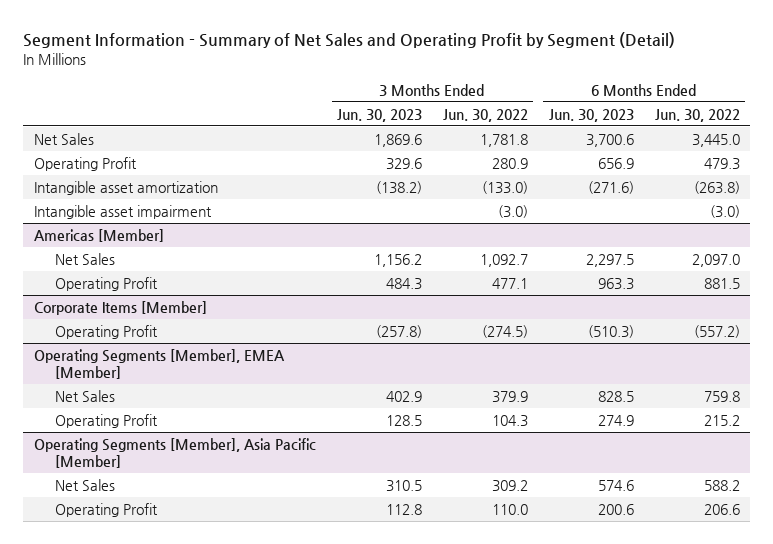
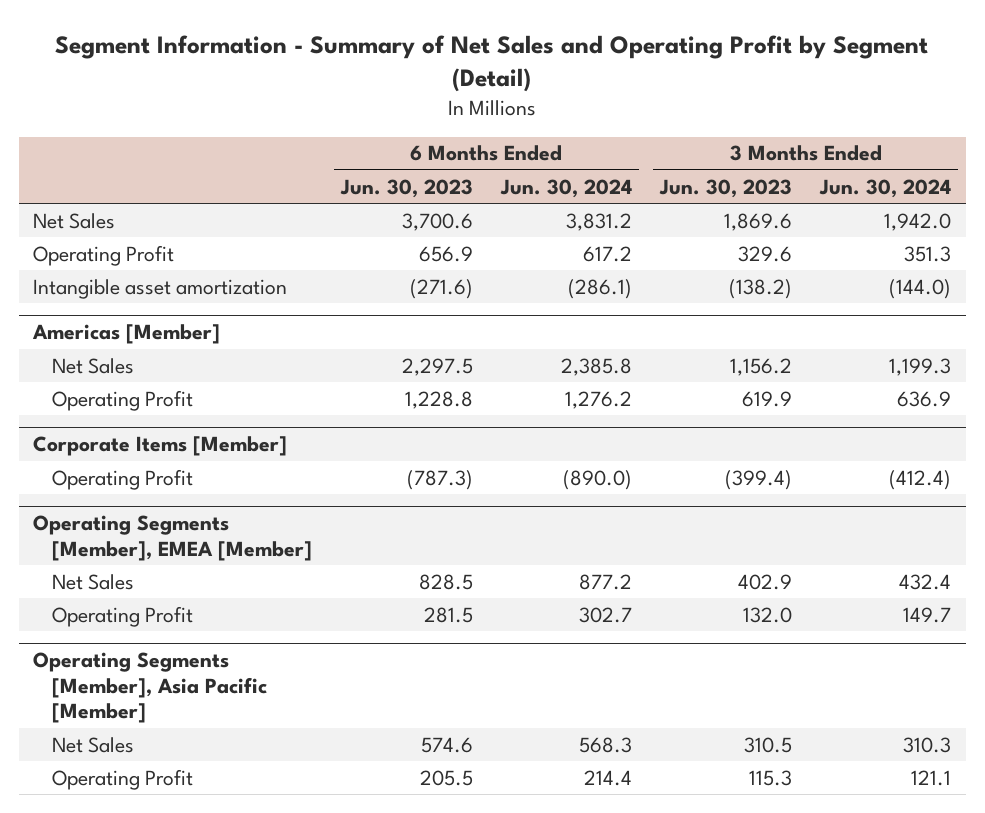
[442,108,528,122] Jun. 30, 2022 -> none
[654,108,740,122] Jun. 30, 2022 -> none
none -> [499,178,632,198] Jun. 30, 2024
none -> [819,178,952,198] Jun. 30, 2024
[33,204,212,219] Intangible asset impairment -> none
[385,277,422,290] 484.3 -> [742,390,793,407] 619.9
[597,277,634,290] 963.3 -> [404,390,473,409] 1,228.8
[375,324,422,338] (257.8) -> [725,469,793,490] (399.4)
[587,324,634,338] (510.3) -> [406,469,473,490] (787.3)
[385,414,422,426] 128.5 -> [743,606,793,623] 132.0
[597,414,634,426] 274.9 -> [423,606,473,623] 281.5
[385,503,422,515] 112.8 -> [749,769,793,786] 115.3
[597,503,634,515] 200.6 -> [419,769,473,786] 205.5

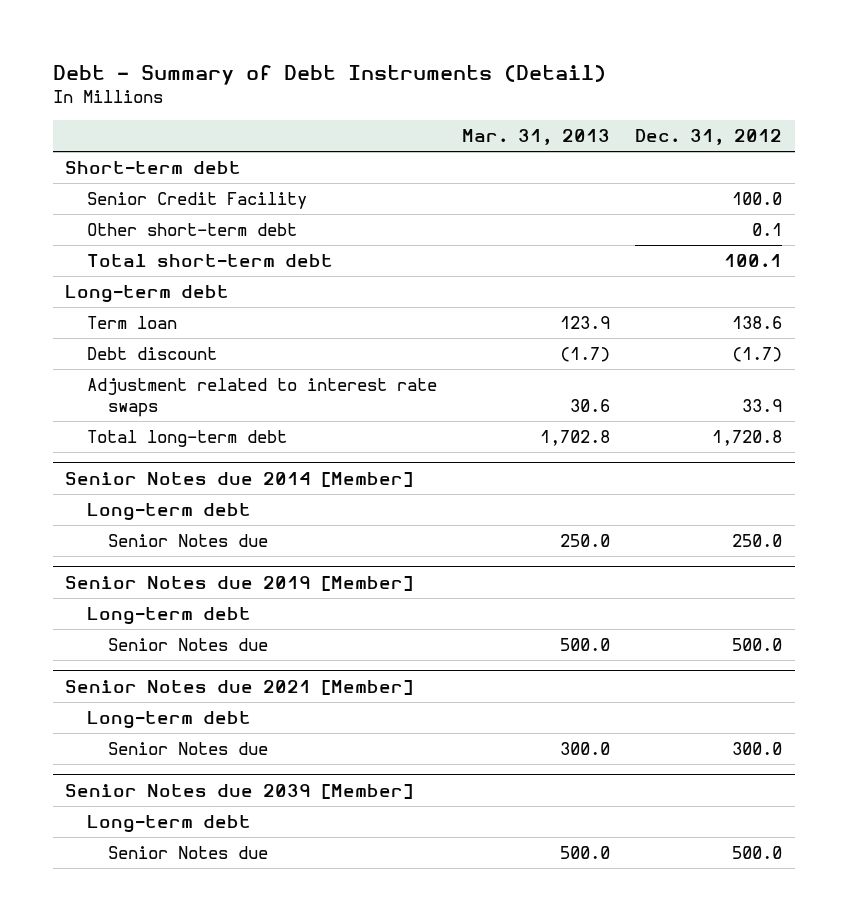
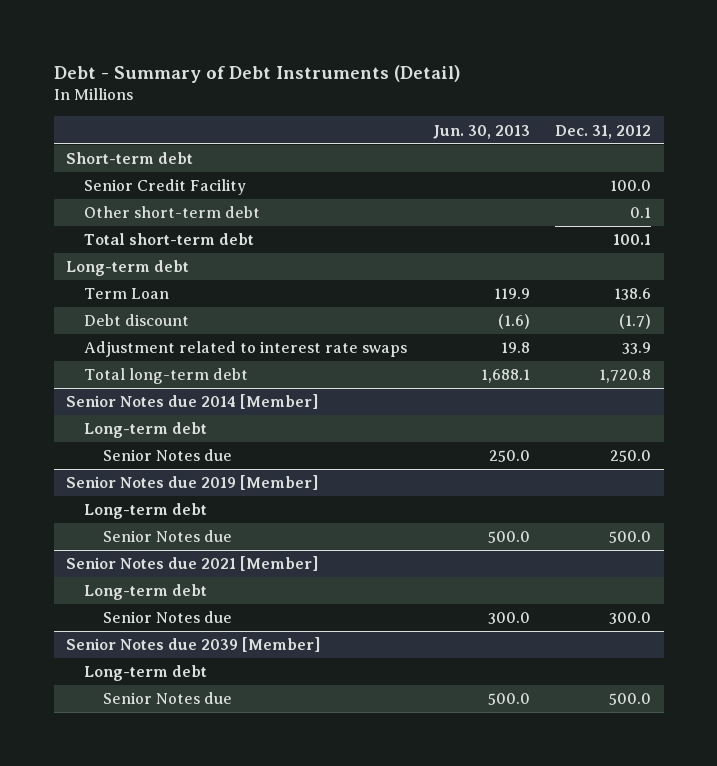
[462,128,611,145] Mar. 31, 2013 -> none
none -> [432,124,530,139] Jun. 30, 2013
[86,316,177,330] Term loan -> [84,288,170,300] Term Loan

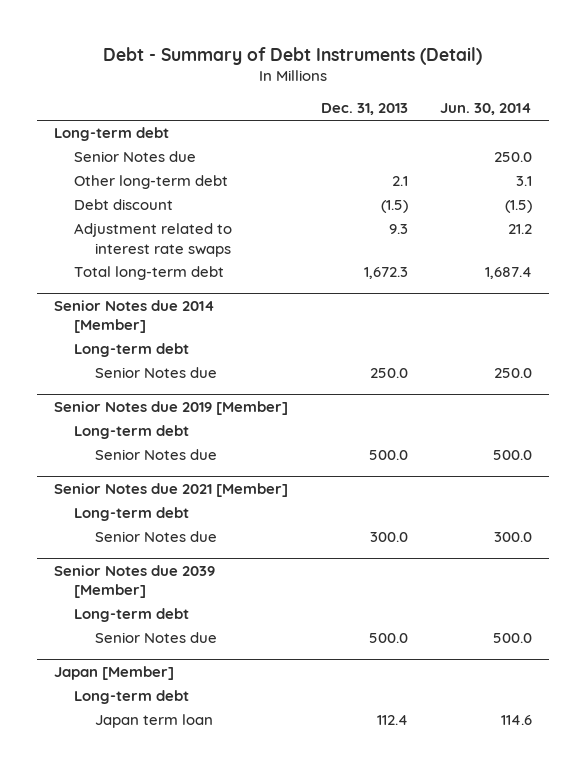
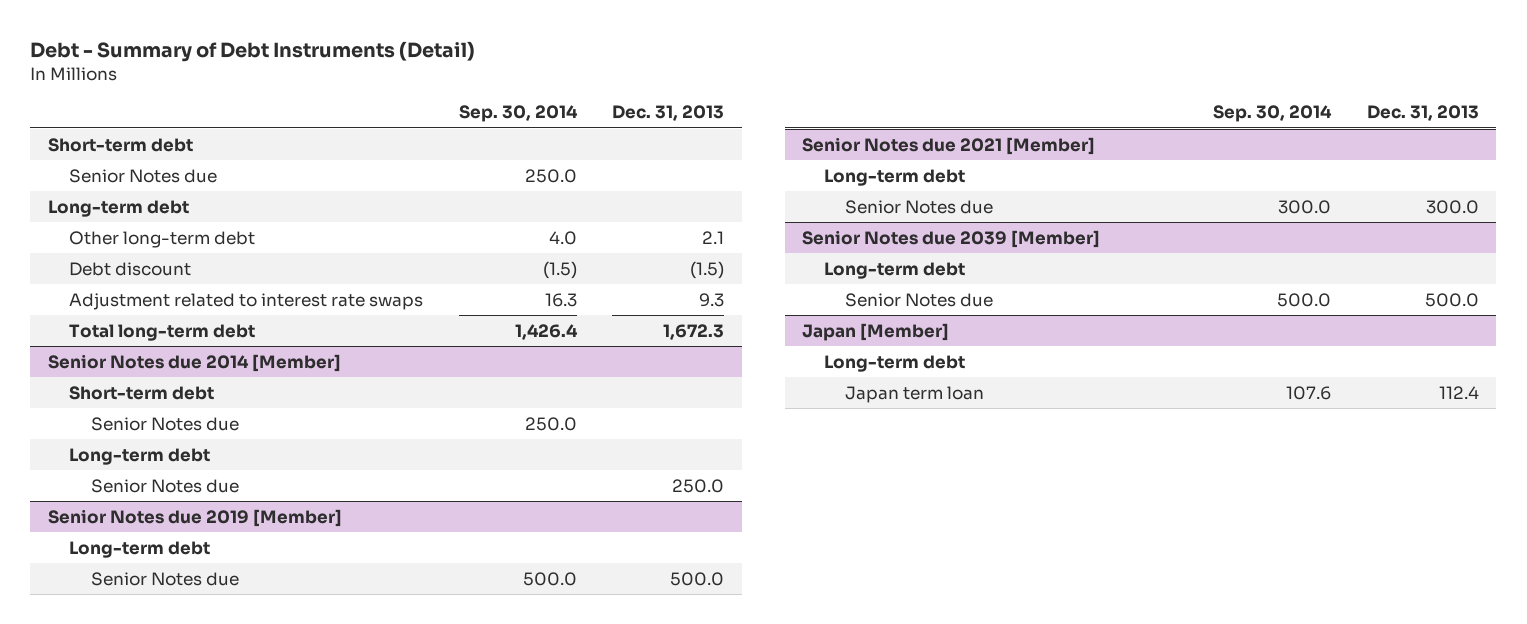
[440,103,533,116] Jun. 30, 2014 -> none
none -> [458,105,578,123] Sep. 30, 2014
none -> [47,137,193,152] Short-term debt
[53,127,169,142] Long-term debt -> [47,199,189,217] Long-term debt
none -> [69,385,215,400] Short-term debt
none -> [90,416,239,431] Senior Notes due

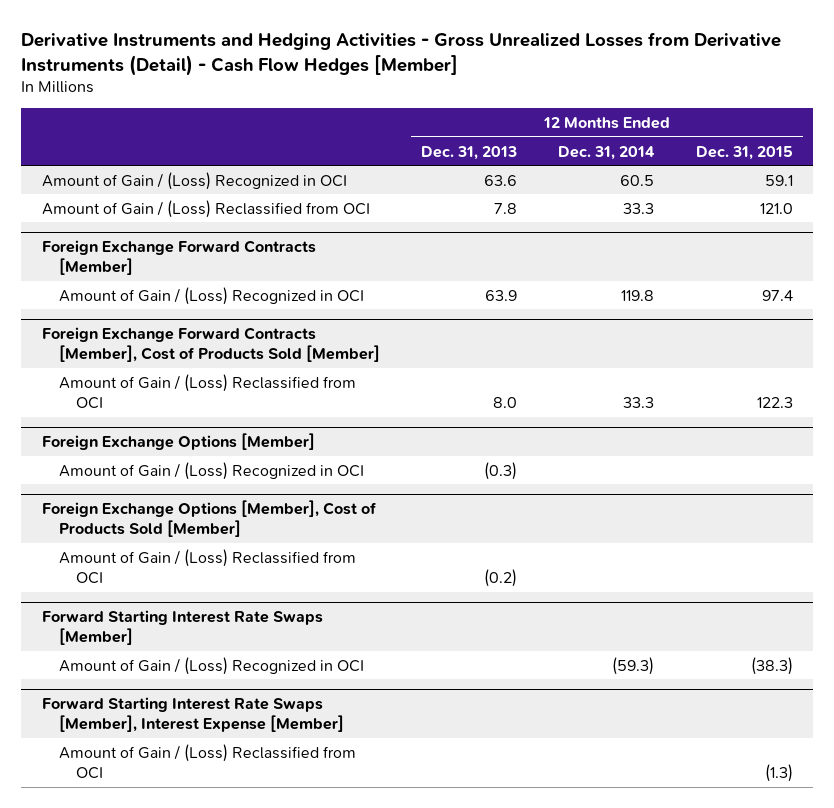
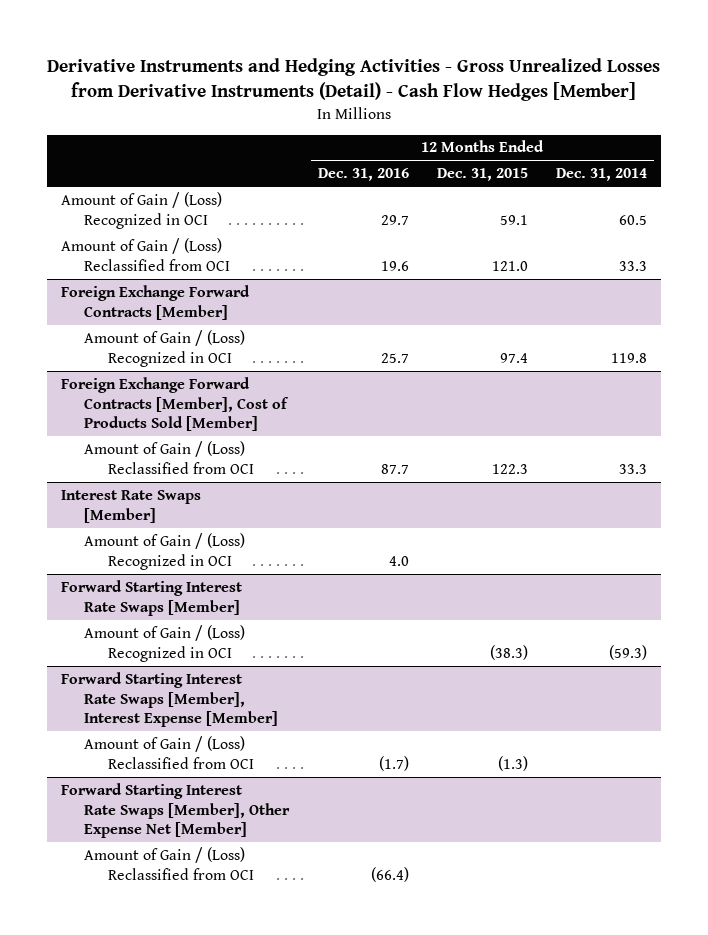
[421,145,518,160] Dec. 31, 2013 -> none
none -> [317,168,409,182] Dec. 31, 2016
[41,432,315,450] Foreign Exchange Options [Member] -> [60,489,201,523] Interest Rate Swaps [Member]
[41,499,377,538] Foreign Exchange Options [Member], Cost of Products Sold [Member] -> none
[58,548,356,585] Amount of Gain / (Loss) Reclassified from OCI -> none
none -> [60,782,291,839] Forward Starting Interest Rate Swaps [Member], Other Expense Net [Member]
none -> [84,846,254,880] Amount of Gain / (Loss) Reclassified from OCI

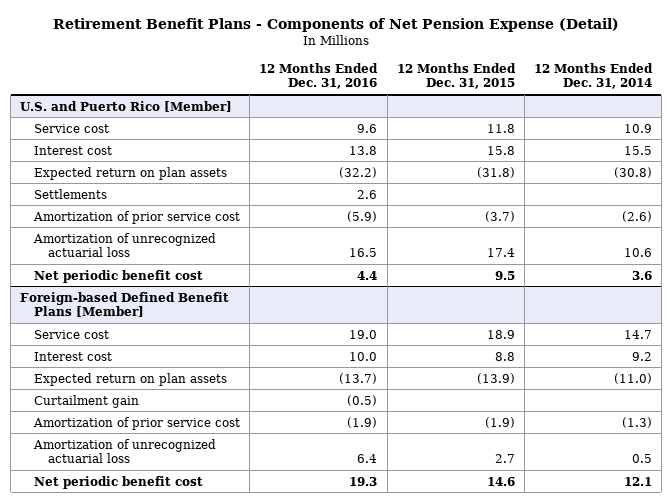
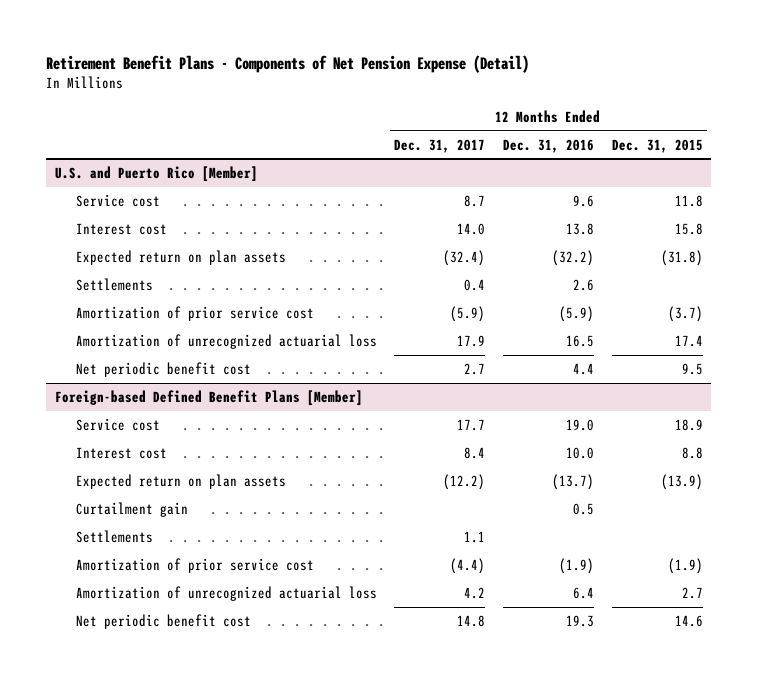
[533,62,653,90] 12 Months Ended Dec. 31, 2014 -> none
none -> [394,138,486,153] Dec. 31, 2017
[347,394,378,406] (0.5) -> [572,502,594,515] 0.5
none -> [75,529,153,543] Settlements

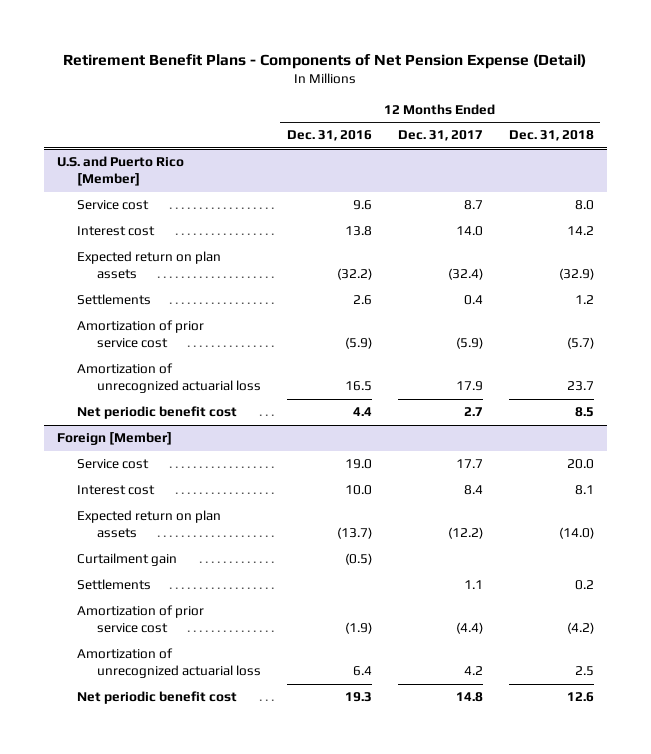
[611,138,703,153] Dec. 31, 2015 -> none
none -> [508,130,594,142] Dec. 31, 2018
[55,389,364,406] Foreign-based Defined Benefit Plans [Member] -> [57,432,173,446] Foreign [Member]
[572,502,594,515] 0.5 -> [344,553,372,566] (0.5)

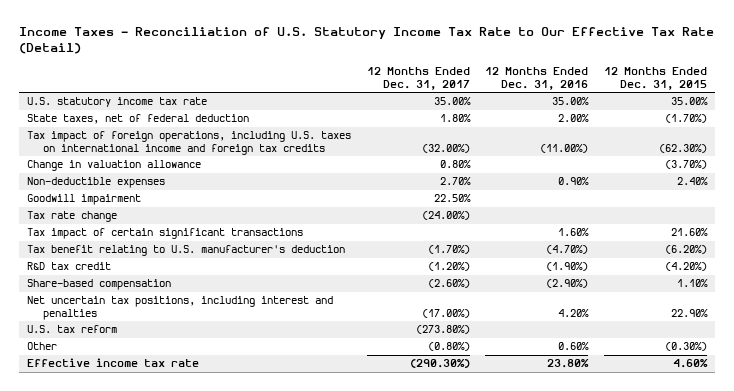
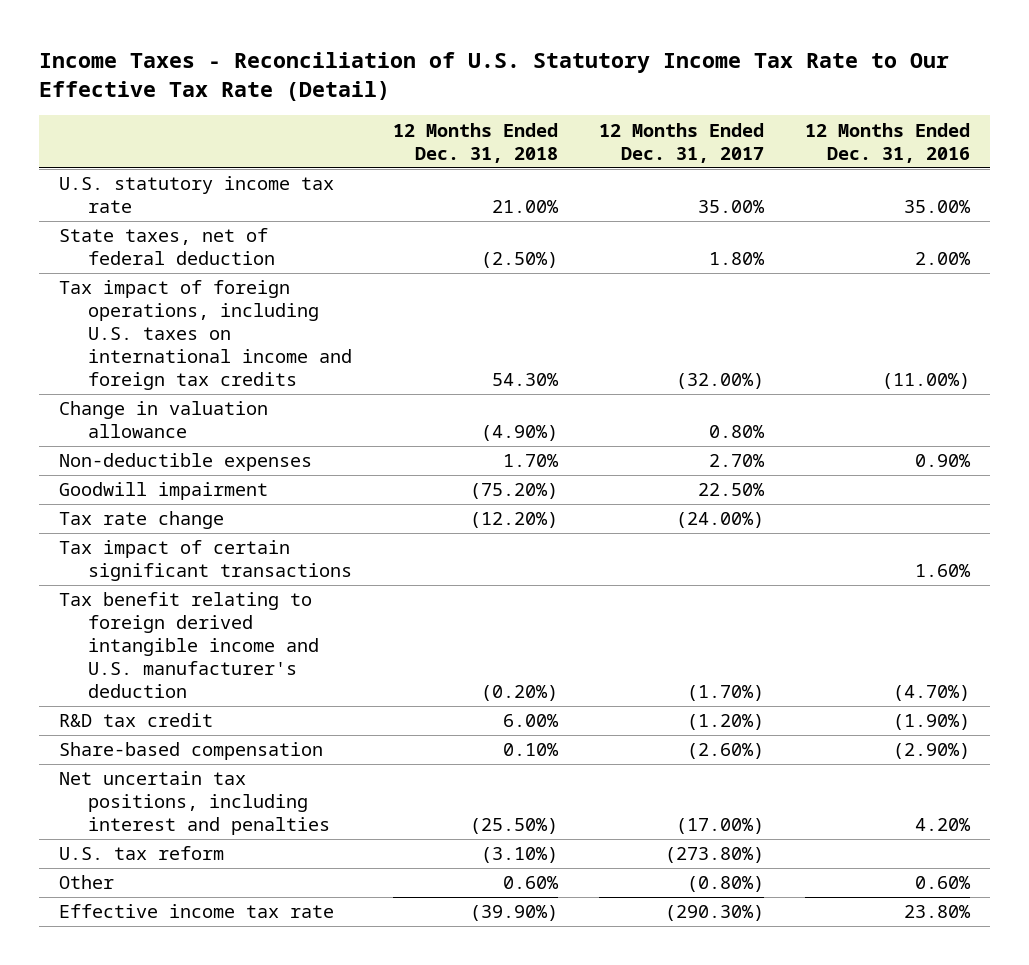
[603,67,707,91] 12 Months Ended Dec. 31, 2015 -> none
none -> [393,122,559,163] 12 Months Ended Dec. 31, 2018
[27,245,346,257] Tax benefit relating to U.S. manufacturer's deduction -> [59,592,320,698] Tax benefit relating to foreign derived intangible income and U.S. manufacturer's deduction

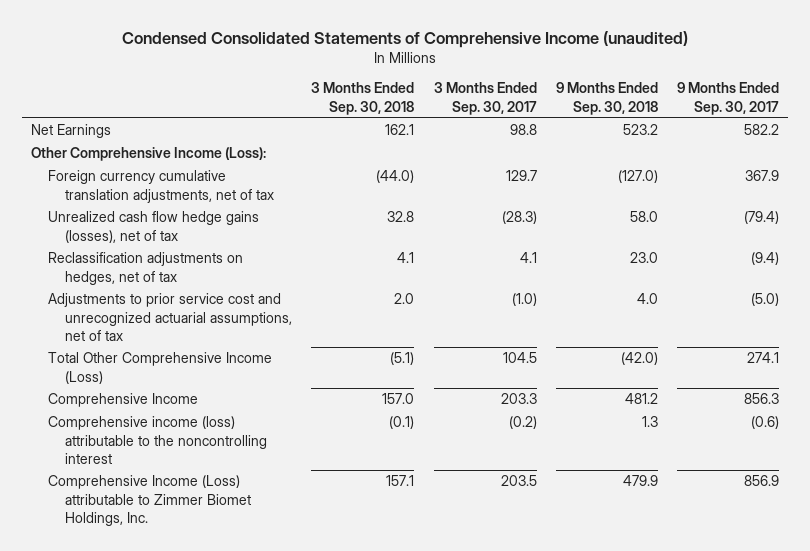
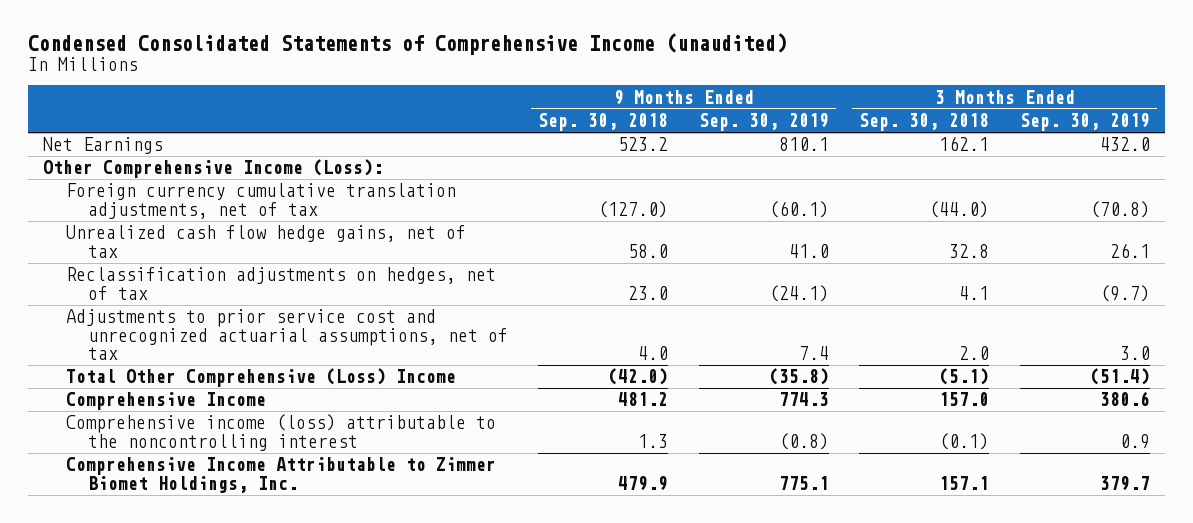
[433,82,537,115] 3 Months Ended Sep. 30, 2017 -> none
[676,82,779,115] 9 Months Ended Sep. 30, 2017 -> none
none -> [698,113,829,132] Sep. 30, 2019
none -> [1019,113,1150,132] Sep. 30, 2019
[48,211,260,243] Unrealized cash flow hedge gains (losses), net of tax -> [65,225,466,258] Unrealized cash flow hedge gains, net of tax
[48,352,273,384] Total Other Comprehensive Income (Loss) -> [65,368,456,388] Total Other Comprehensive (Loss) Income
[48,475,252,527] Comprehensive Income (Loss) attributable to Zimmer Biomet Holdings, Inc. -> [65,457,496,493] Comprehensive Income Attributable to Zimmer Biomet Holdings, Inc.

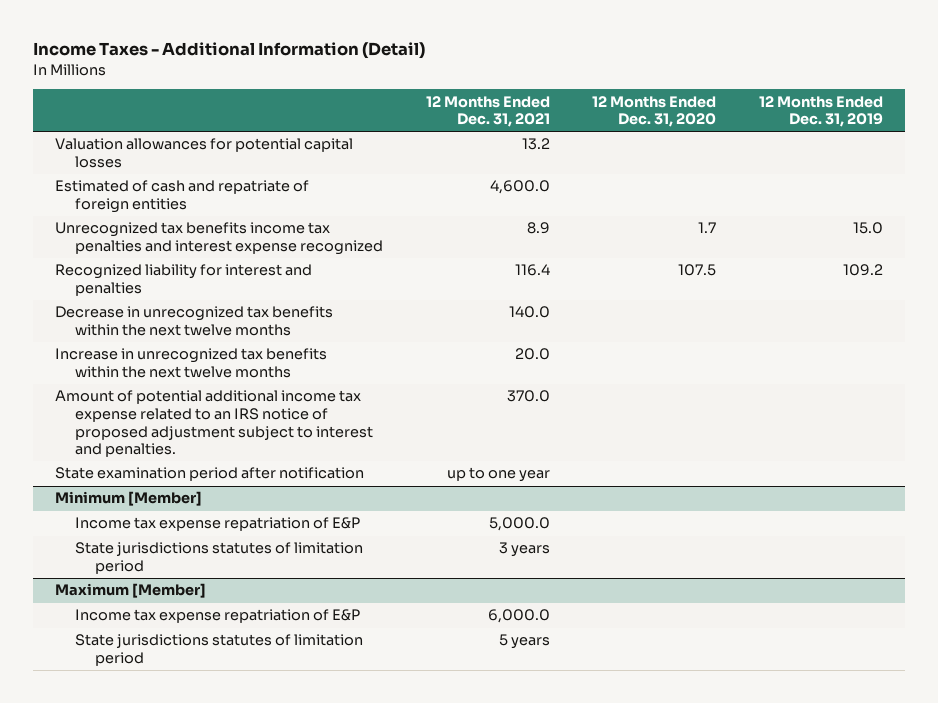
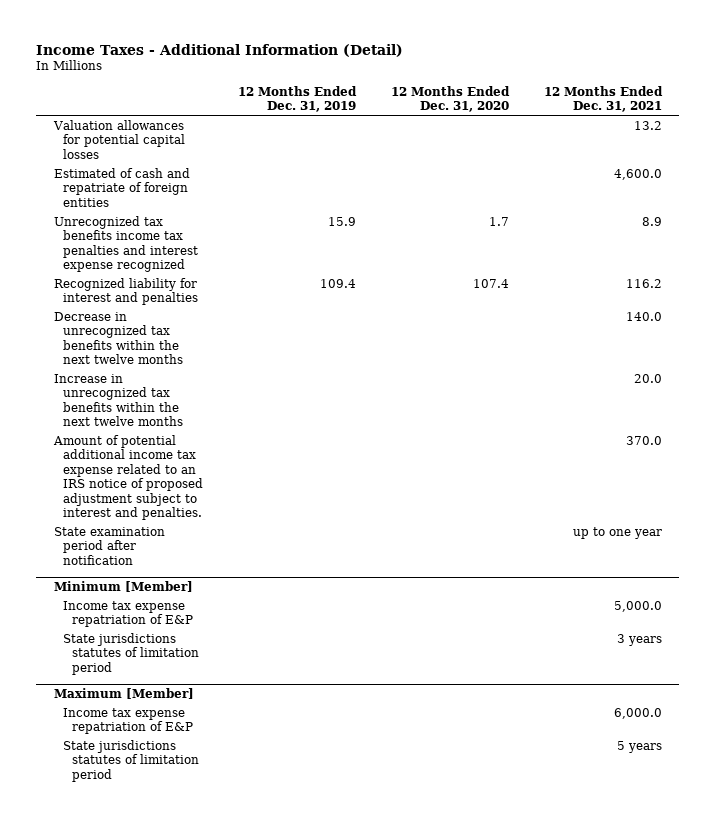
[853,222,884,235] 15.0 -> [327,216,356,226] 15.9
[514,264,550,277] 116.4 -> [625,278,662,288] 116.2
[678,264,717,277] 107.5 -> [472,278,509,288] 107.4
[843,264,884,277] 109.2 -> [319,278,356,288] 109.4

